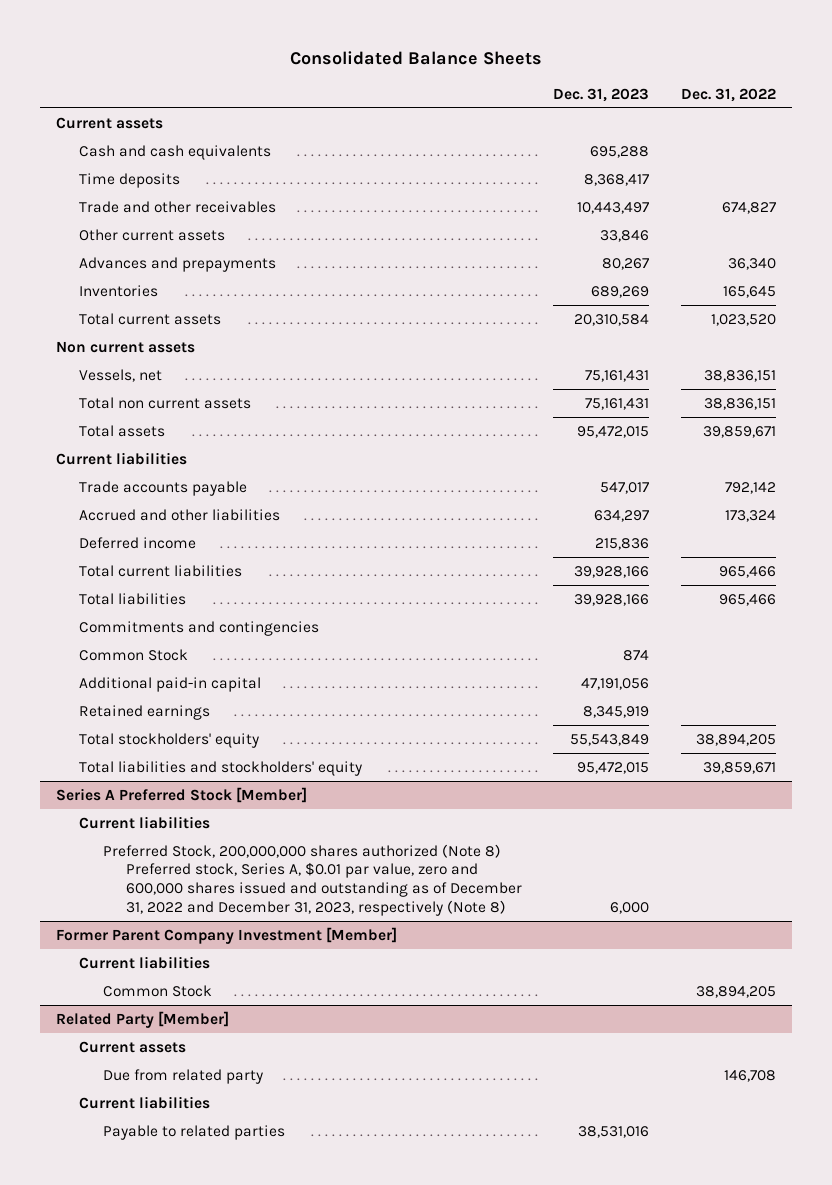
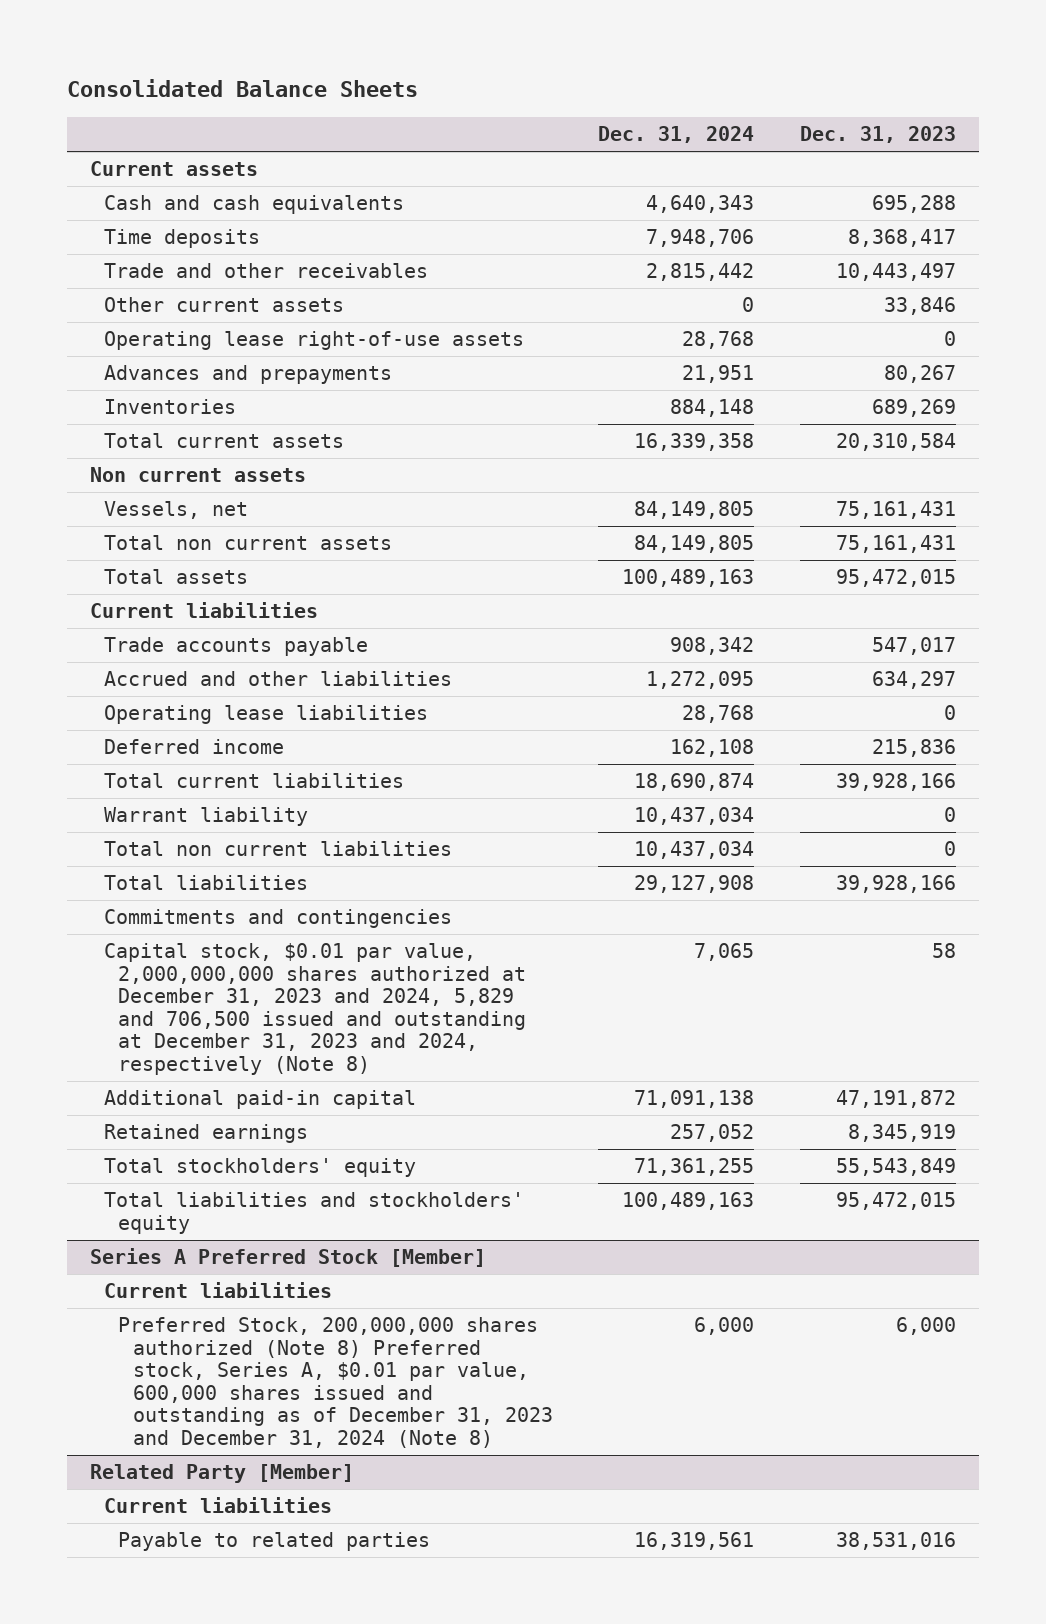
[680,87,776,102] Dec. 31, 2022 -> none
none -> [598,125,755,143] Dec. 31, 2024
none -> [104,331,525,351] Operating lease right-of-use assets
none -> [104,705,429,725] Operating lease liabilities
none -> [104,807,309,827] Warrant liability
none -> [104,841,453,857] Total non current liabilities
[79,648,189,661] Common Stock -> none
none -> [104,943,527,1075] Capital stock, $0.01 par value, 2,000,000,000 shares authorized at December 31, 2023 and 2024, 5,829 and 706,500 issued and outstanding at December 31, 2023 and 2024, respectively (Note 8)
[581,677,650,690] 47,191,056 -> [835,1090,956,1109] 47,191,872
[55,926,397,944] Former Parent Company Investment [Member] -> none
[79,955,211,969] Current liabilities -> none
[102,984,212,997] Common Stock -> none
[102,843,523,916] Preferred Stock, 200,000,000 shares authorized (Note 8) Preferred stock, Series A, $0.01 par value, zero and 600,000 shares issued and outstanding as of December 31, 2022 and December 31, 2023, respectively (Note 8) -> [118,1317,553,1448] Preferred Stock, 200,000,000 shares authorized (Note 8) Preferred stock, Series A, $0.01 par value, 600,000 shares issued and outstanding as of December 31, 2023 and December 31, 2024 (Note 8)
[79,1040,187,1053] Current assets -> none
[102,1068,263,1084] Due from related party -> none

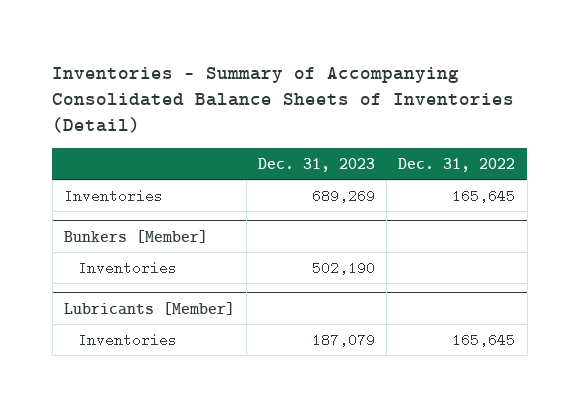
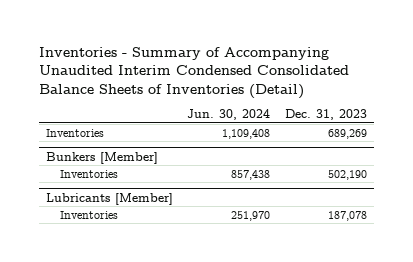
[52,66,515,134] Inventories - Summary of Accompanying Consolidated Balance Sheets of Inventories (Detail) -> [38,46,349,99] Inventories - Summary of Accompanying Unaudited Interim Condensed Consolidated Balance Sheets of Inventories (Detail)
[398,158,516,173] Dec. 31, 2022 -> none
none -> [187,109,271,121] Jun. 30, 2024
[312,332,376,347] 187,079 -> [327,210,367,221] 187,078

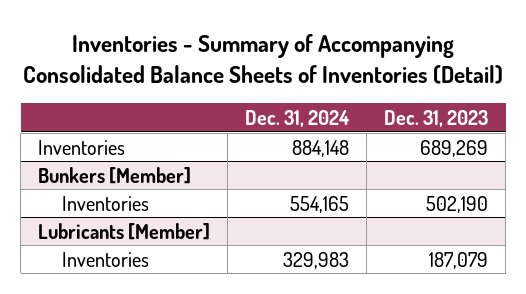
[38,46,349,99] Inventories - Summary of Accompanying Unaudited Interim Condensed Consolidated Balance Sheets of Inventories (Detail) -> [23,33,504,85] Inventories - Summary of Accompanying Consolidated Balance Sheets of Inventories (Detail)
[187,109,271,121] Jun. 30, 2024 -> none
none -> [245,109,351,127] Dec. 31, 2024
[327,210,367,221] 187,078 -> [429,251,489,269] 187,079

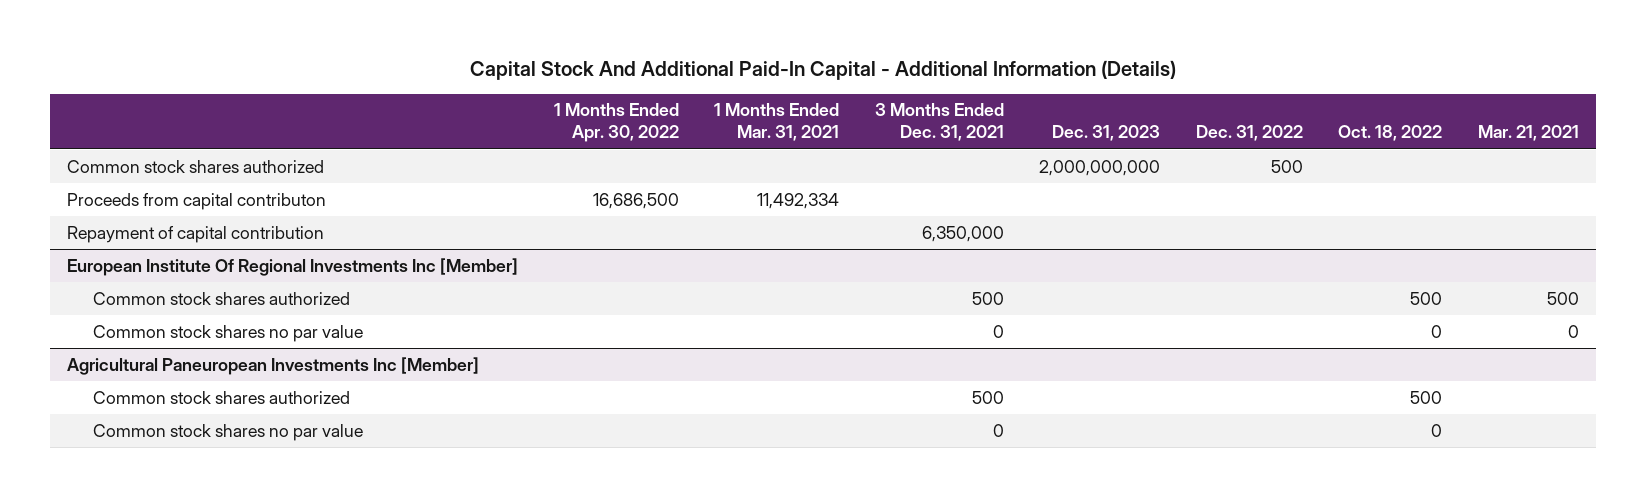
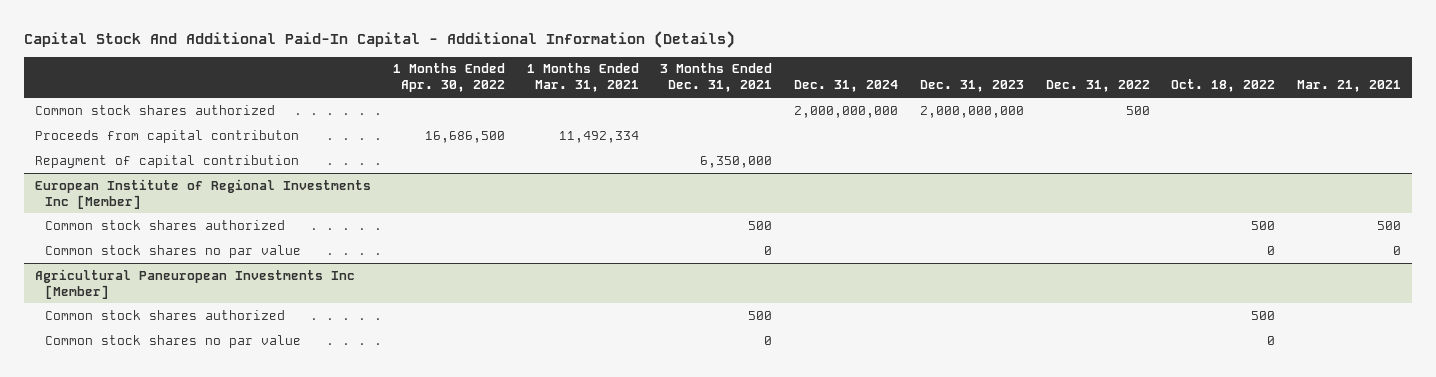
none -> [794,80,899,93] Dec. 31, 2024
[67,257,519,276] European Institute Of Regional Investments Inc [Member] -> [35,178,372,209] European Institute of Regional Investments Inc [Member]

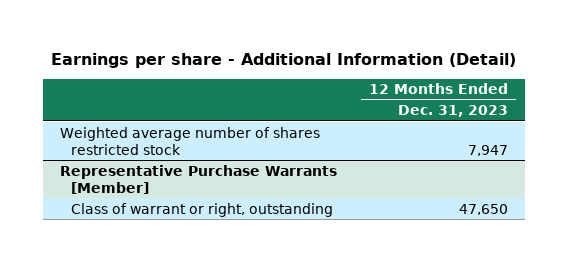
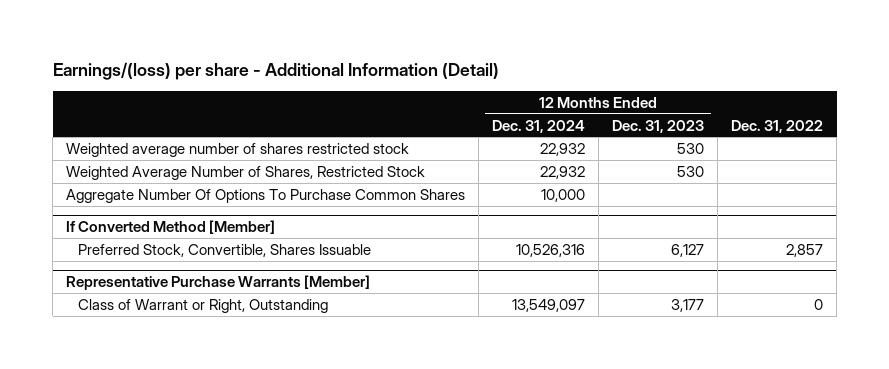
[50,52,516,68] Earnings per share - Additional Information (Detail) -> [52,62,499,81] Earnings/(loss) per share - Additional Information (Detail)
none -> [492,119,586,133] Dec. 31, 2024
none -> [731,119,824,133] Dec. 31, 2022
[468,144,509,156] 7,947 -> [677,142,705,154] 530
none -> [66,165,426,180] Weighted Average Number of Shares, Restricted Stock
none -> [66,188,466,203] Aggregate Number Of Options To Purchase Common Shares
none -> [66,220,276,235] If Converted Method [Member]
none -> [78,243,372,257] Preferred Stock, Convertible, Shares Issuable
[71,202,334,217] Class of warrant or right, outstanding -> [78,298,329,313] Class of Warrant or Right, Outstanding
[459,203,509,215] 47,650 -> [671,298,705,312] 3,177

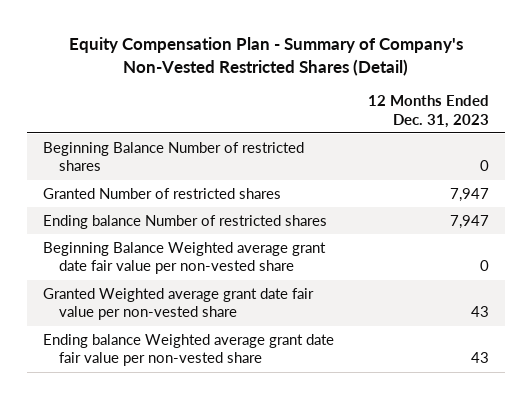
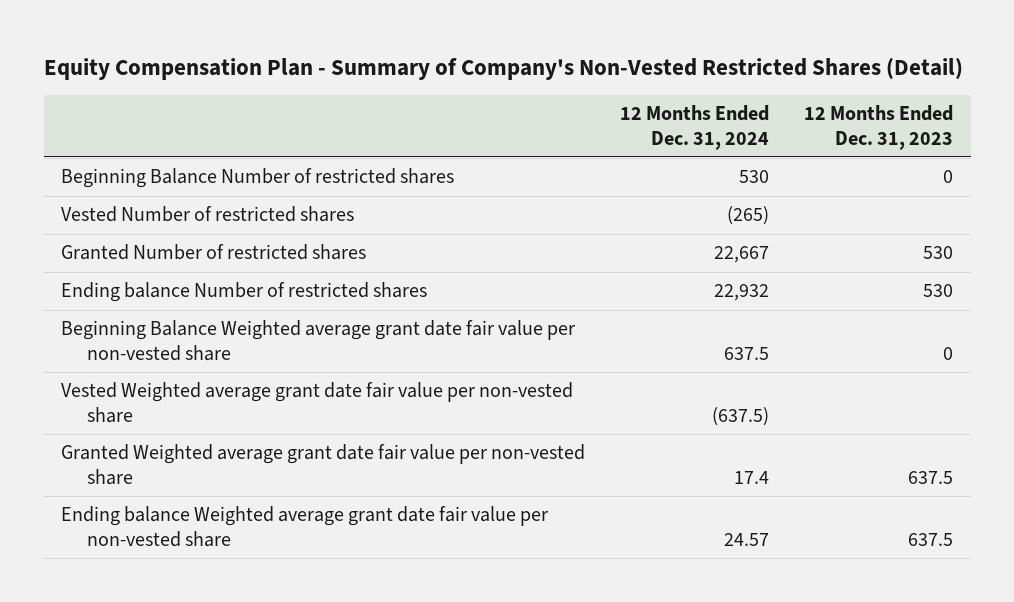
none -> [620,105,770,150] 12 Months Ended Dec. 31, 2024
none -> [61,206,355,223] Vested Number of restricted shares
[449,187,489,202] 7,947 -> [923,246,954,260] 530
[449,214,489,229] 7,947 -> [923,284,954,298] 530
none -> [61,382,574,423] Vested Weighted average grant date fair value per non-vested share
[470,306,489,318] 43 -> [908,470,954,484] 637.5
[470,352,489,364] 43 -> [908,532,954,546] 637.5

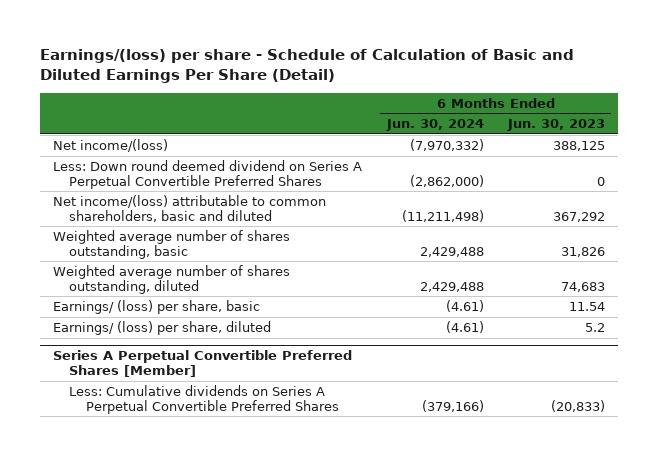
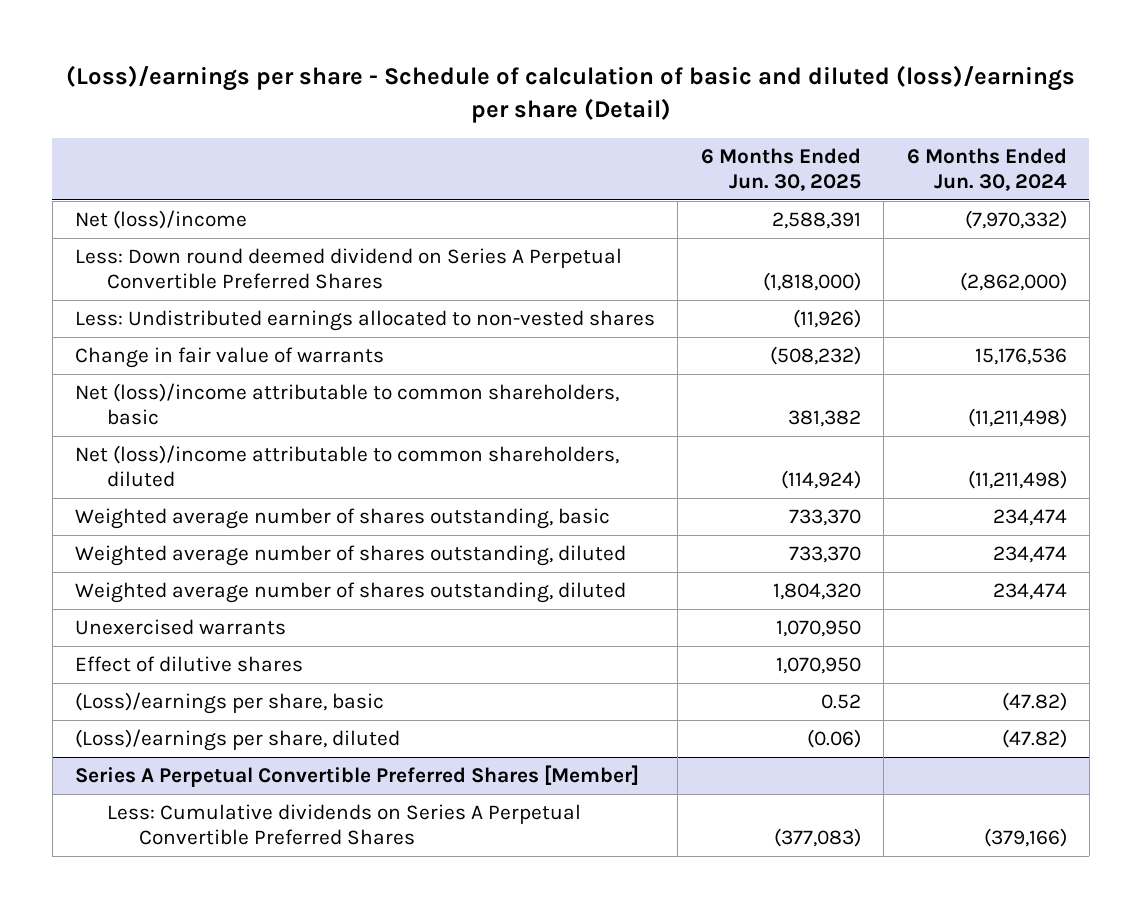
[40,49,575,83] Earnings/(loss) per share - Schedule of Calculation of Basic and Diluted Earnings Per Share (Detail) -> [65,65,1075,123] (Loss)/earnings per share - Schedule of calculation of basic and diluted (loss)/earnings per share (Detail)
[507,119,606,132] Jun. 30, 2023 -> none
none -> [700,147,861,191] 6 Months Ended Jun. 30, 2025
[52,138,168,152] Net income/(loss) -> [74,210,247,230] Net (loss)/income
none -> [74,310,655,332] Less: Undistributed earnings allocated to non-vested shares
none -> [74,347,384,369] Change in fair value of warrants
none -> [74,383,619,426] Net (loss)/income attributable to common shareholders, basic
[52,194,326,222] Net income/(loss) attributable to common shareholders, basic and diluted -> [74,445,619,488] Net (loss)/income attributable to common shareholders, diluted
[419,246,484,257] 2,429,488 -> [992,509,1067,527] 234,474
[419,281,484,292] 2,429,488 -> [992,546,1067,564] 234,474
none -> [74,582,626,604] Weighted average number of shares outstanding, diluted
none -> [74,619,286,636] Unexercised warrants
none -> [74,656,303,673] Effect of dilutive shares
[52,299,260,314] Earnings/ (loss) per share, basic -> [74,692,384,715] (Loss)/earnings per share, basic
[445,299,484,312] (4.61) -> [1001,692,1067,712] (47.82)
[52,320,271,335] Earnings/ (loss) per share, diluted -> [74,729,400,752] (Loss)/earnings per share, diluted
[445,320,484,333] (4.61) -> [1001,729,1067,749] (47.82)

